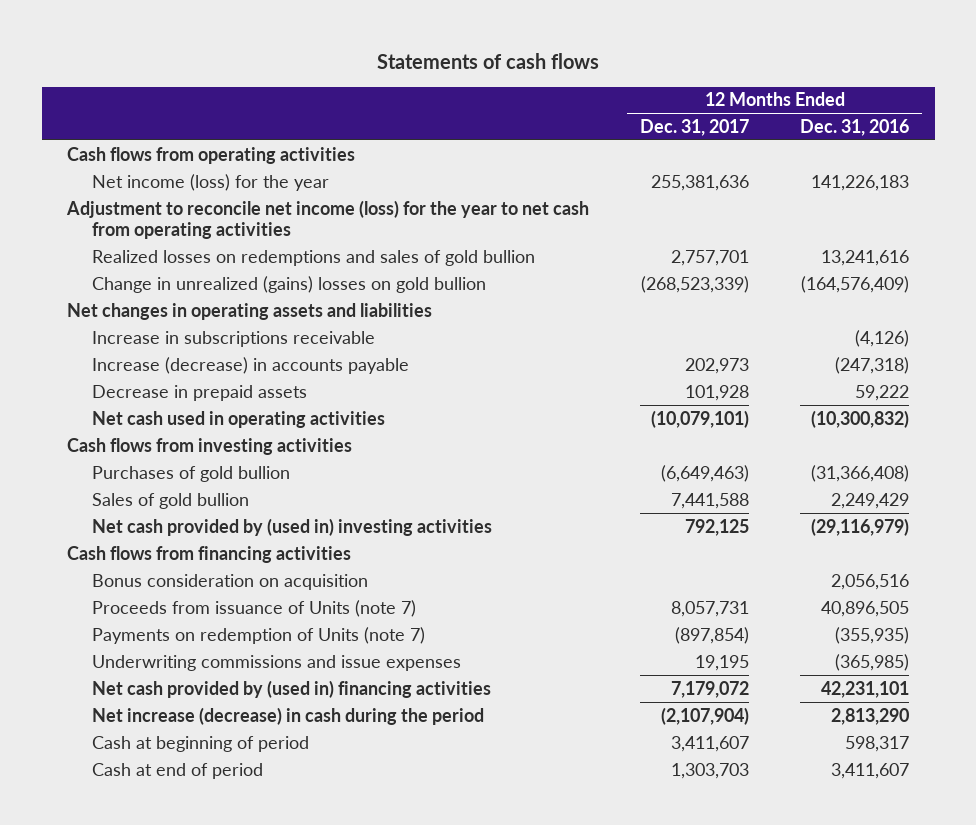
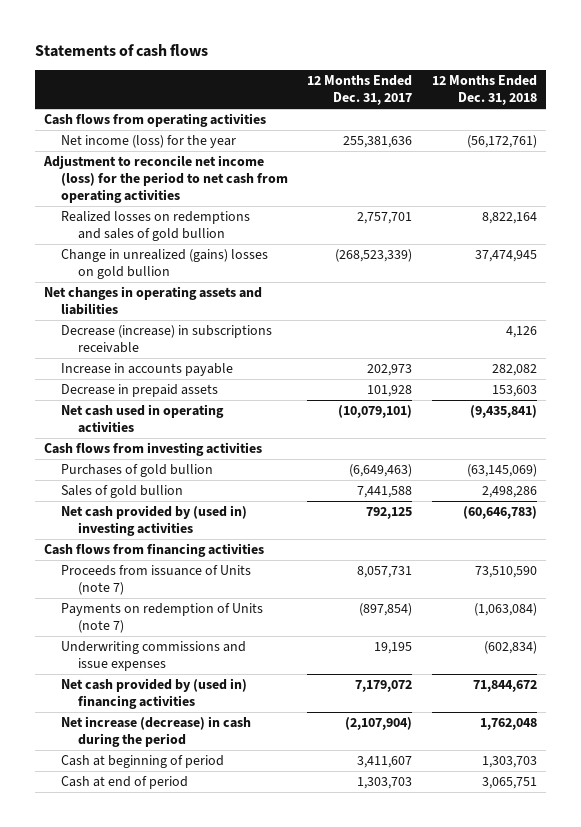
[800,118,910,136] Dec. 31, 2016 -> none
none -> [431,75,537,106] 12 Months Ended Dec. 31, 2018
[66,199,590,239] Adjustment to reconcile net income (loss) for the year to net cash from operating activities -> [43,155,289,204] Adjustment to reconcile net income (loss) for the period to net cash from operating activities
[92,330,376,347] Increase in subscriptions receivable -> [61,325,273,354] Decrease (increase) in subscriptions receivable
[92,356,410,374] Increase (decrease) in accounts payable -> [61,363,234,377] Increase in accounts payable
[92,573,369,590] Bonus consideration on acquisition -> none

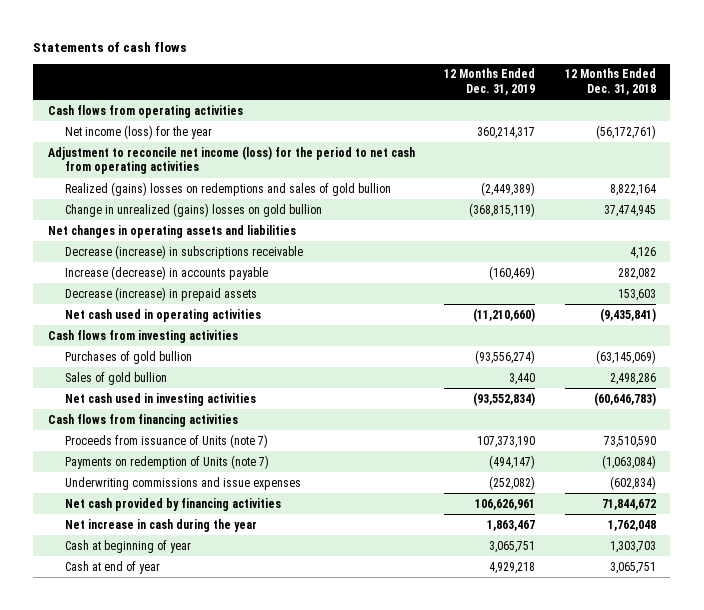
[307,75,413,106] 12 Months Ended Dec. 31, 2017 -> none
none -> [444,68,536,96] 12 Months Ended Dec. 31, 2019
[61,211,251,242] Realized losses on redemptions and sales of gold bullion -> [64,181,391,196] Realized (gains) losses on redemptions and sales of gold bullion
[61,363,234,377] Increase in accounts payable -> [64,265,268,280] Increase (decrease) in accounts payable
[61,384,219,398] Decrease in prepaid assets -> [64,286,257,301] Decrease (increase) in prepaid assets
[61,505,248,537] Net cash provided by (used in) investing activities -> [64,392,256,406] Net cash used in investing activities
[61,678,248,710] Net cash provided by (used in) financing activities -> [64,497,281,511] Net cash provided by financing activities
[61,716,252,748] Net increase (decrease) in cash during the period -> [64,518,257,532] Net increase in cash during the year
[61,755,225,769] Cash at beginning of period -> [64,539,191,553] Cash at beginning of year
[61,776,189,790] Cash at end of period -> [64,560,160,574] Cash at end of year

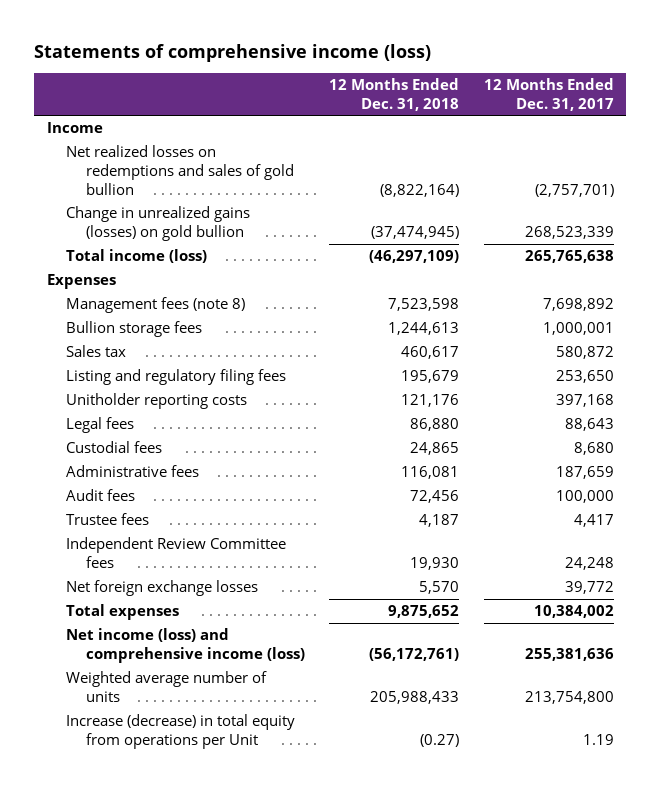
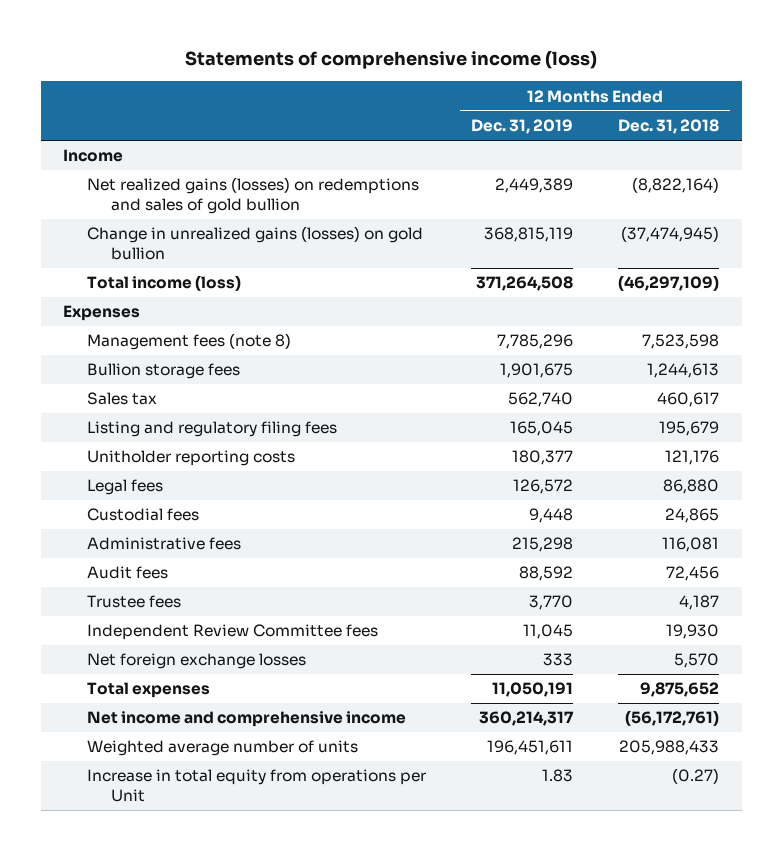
[483,78,614,111] 12 Months Ended Dec. 31, 2017 -> none
none -> [471,119,574,135] Dec. 31, 2019
[66,145,295,195] Net realized losses on redemptions and sales of gold bullion -> [87,177,420,214] Net realized gains (losses) on redemptions and sales of gold bullion
[66,628,306,664] Net income (loss) and comprehensive income (loss) -> [87,711,407,728] Net income and comprehensive income
[66,714,296,750] Increase (decrease) in total equity from operations per Unit -> [87,769,427,802] Increase in total equity from operations per Unit

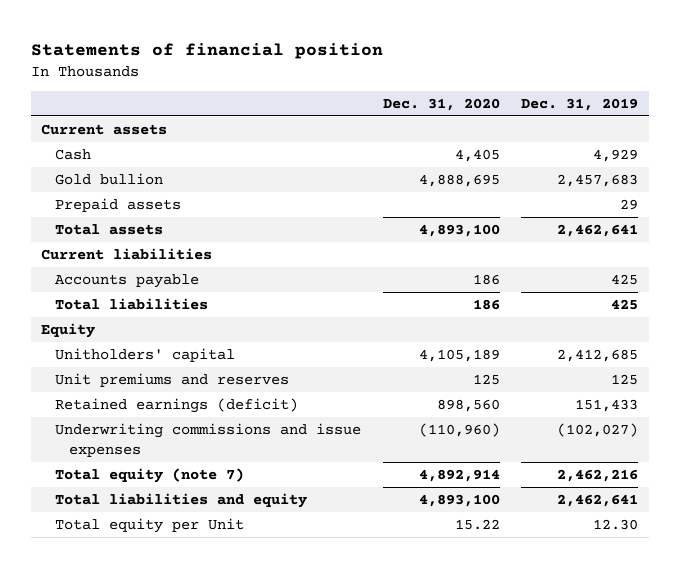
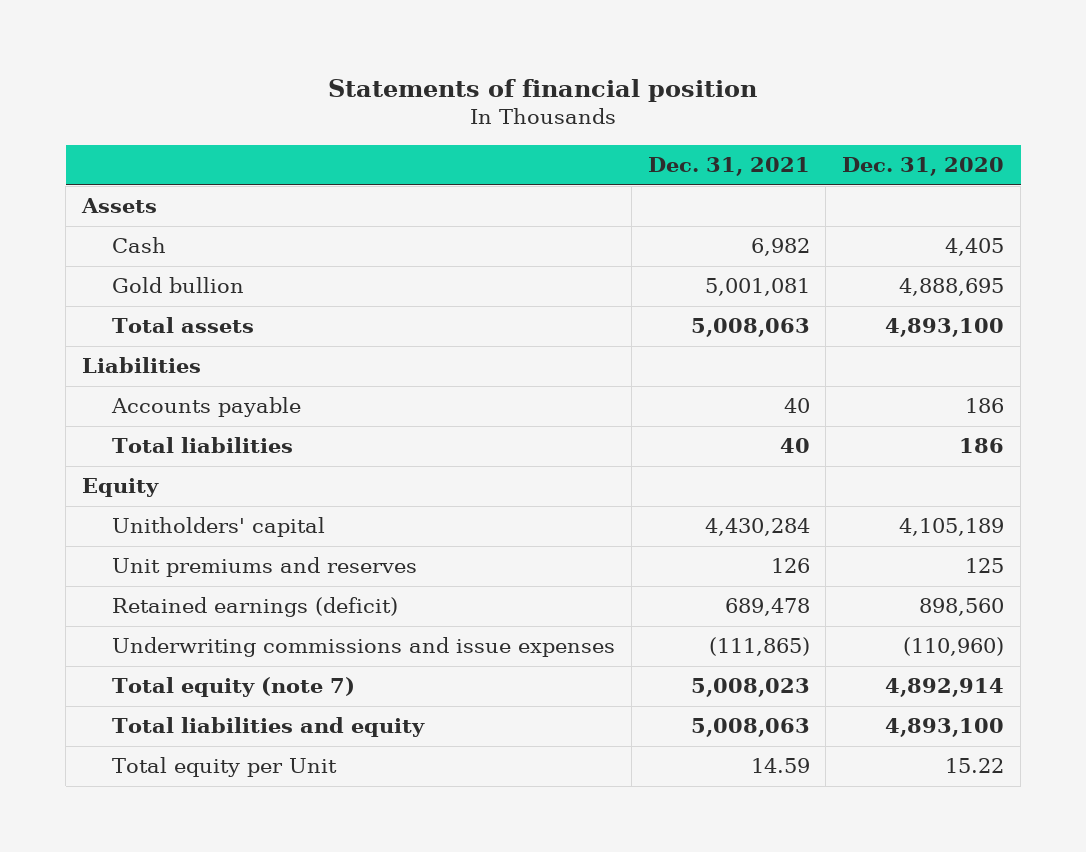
[521,98,639,112] Dec. 31, 2019 -> none
none -> [647,157,810,177] Dec. 31, 2021
[41,123,168,135] Current assets -> [80,198,157,214] Assets
[55,197,182,212] Prepaid assets -> none
[41,247,213,260] Current liabilities -> [81,357,201,374] Liabilities

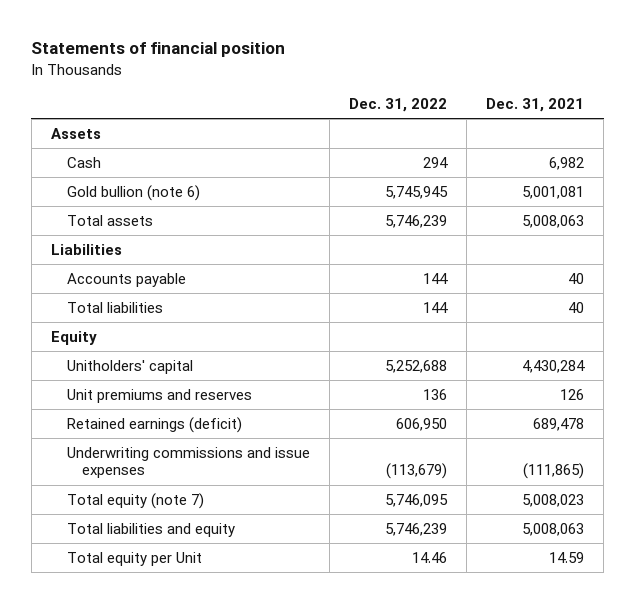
[842,157,1005,177] Dec. 31, 2020 -> none
none -> [348,98,447,113] Dec. 31, 2022
[112,277,245,294] Gold bullion -> [66,184,200,201] Gold bullion (note 6)

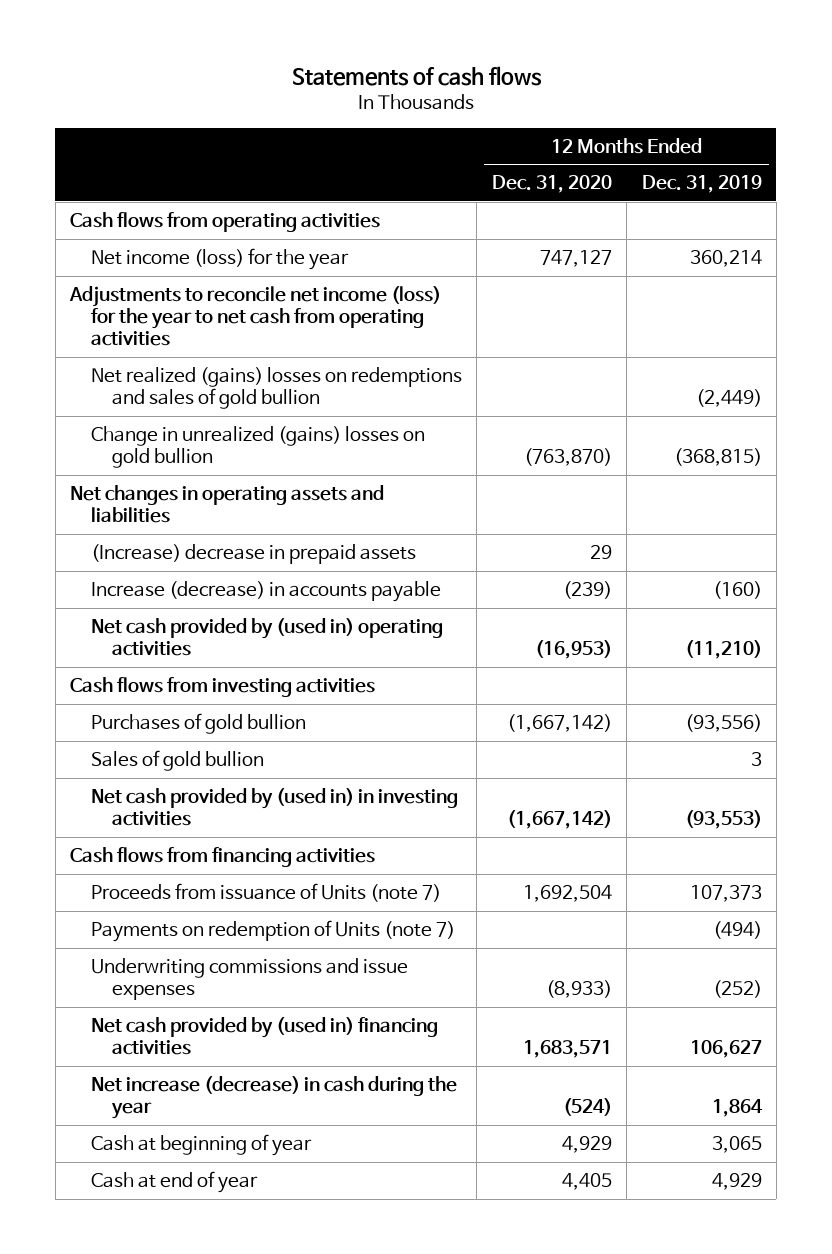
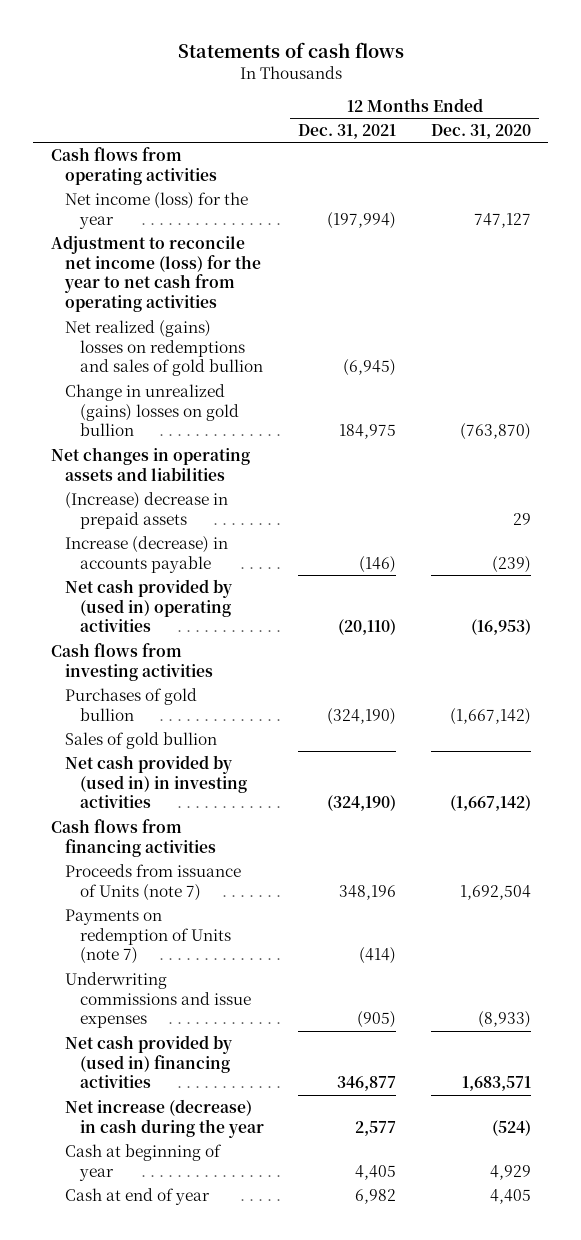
[641,175,762,194] Dec. 31, 2019 -> none
none -> [298,123,397,139] Dec. 31, 2021
[69,285,442,347] Adjustments to reconcile net income (loss) for the year to net cash from operating activities -> [50,234,262,313] Adjustment to reconcile net income (loss) for the year to net cash from operating activities

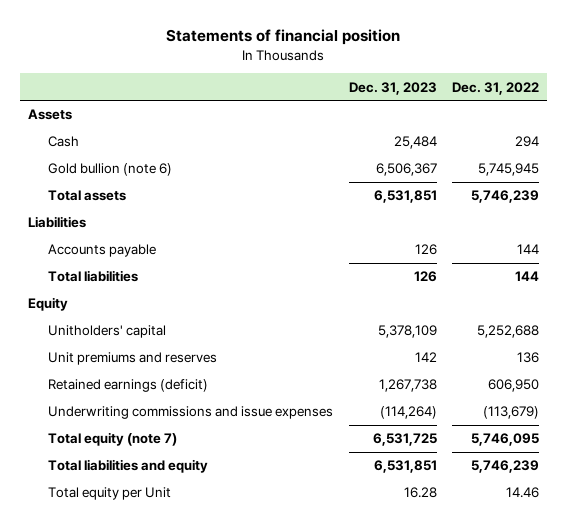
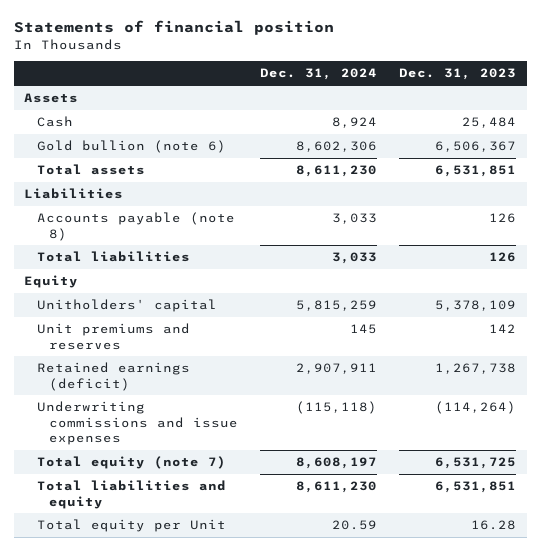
[451,81,539,95] Dec. 31, 2022 -> none
none -> [260,68,378,81] Dec. 31, 2024
[48,244,157,258] Accounts payable -> [36,212,235,241] Accounts payable (note 8)

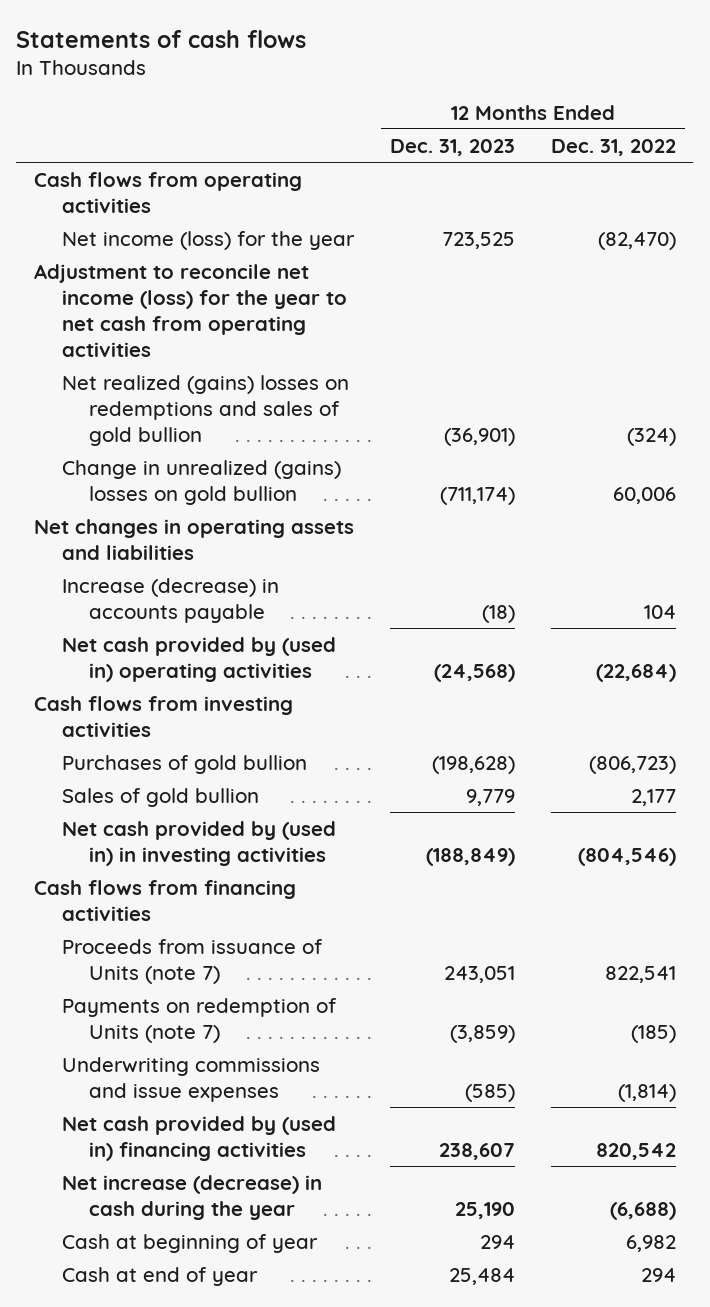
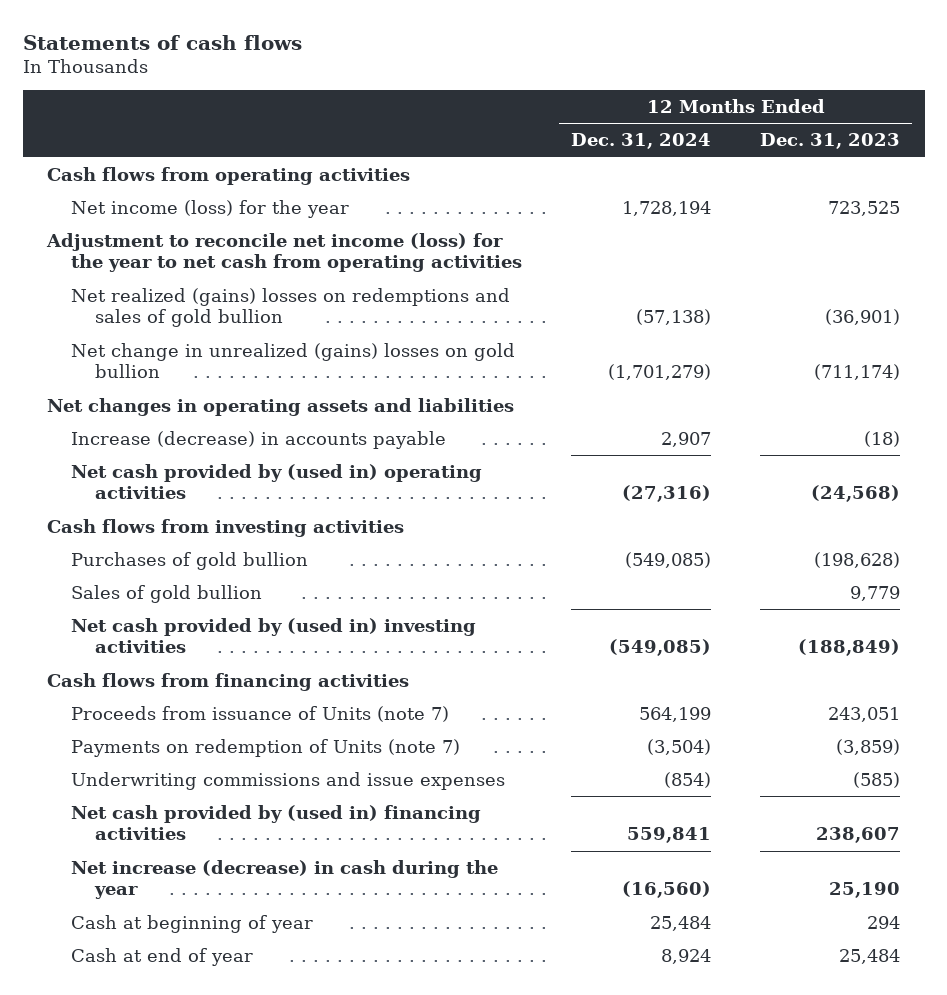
[550,138,676,156] Dec. 31, 2022 -> none
none -> [571,133,712,150] Dec. 31, 2024
[61,459,341,505] Change in unrealized (gains) losses on gold bullion -> [71,342,516,379] Net change in unrealized (gains) losses on gold bullion
[61,820,336,866] Net cash provided by (used in) in investing activities -> [71,617,477,654] Net cash provided by (used in) investing activities

